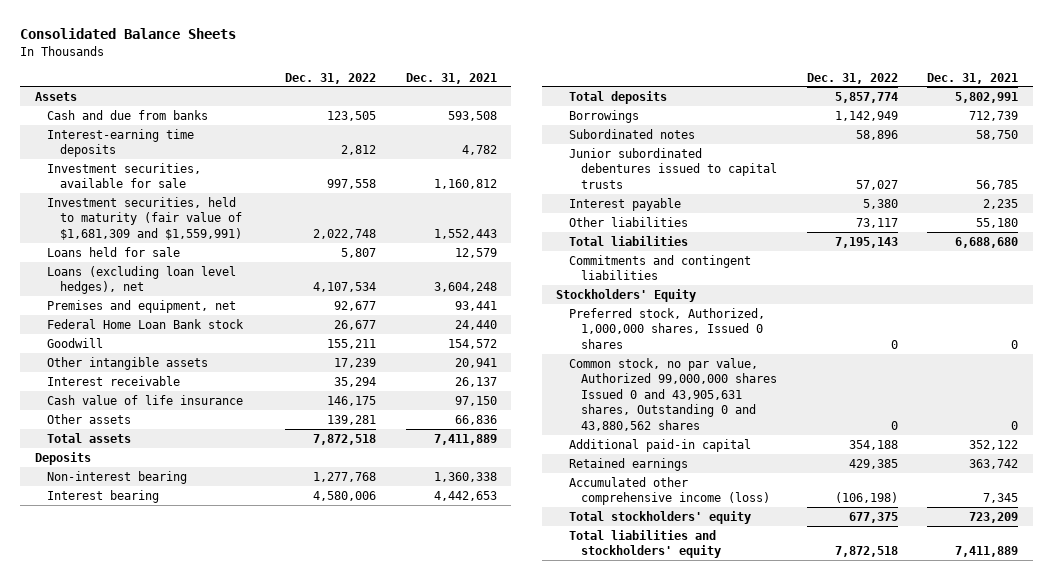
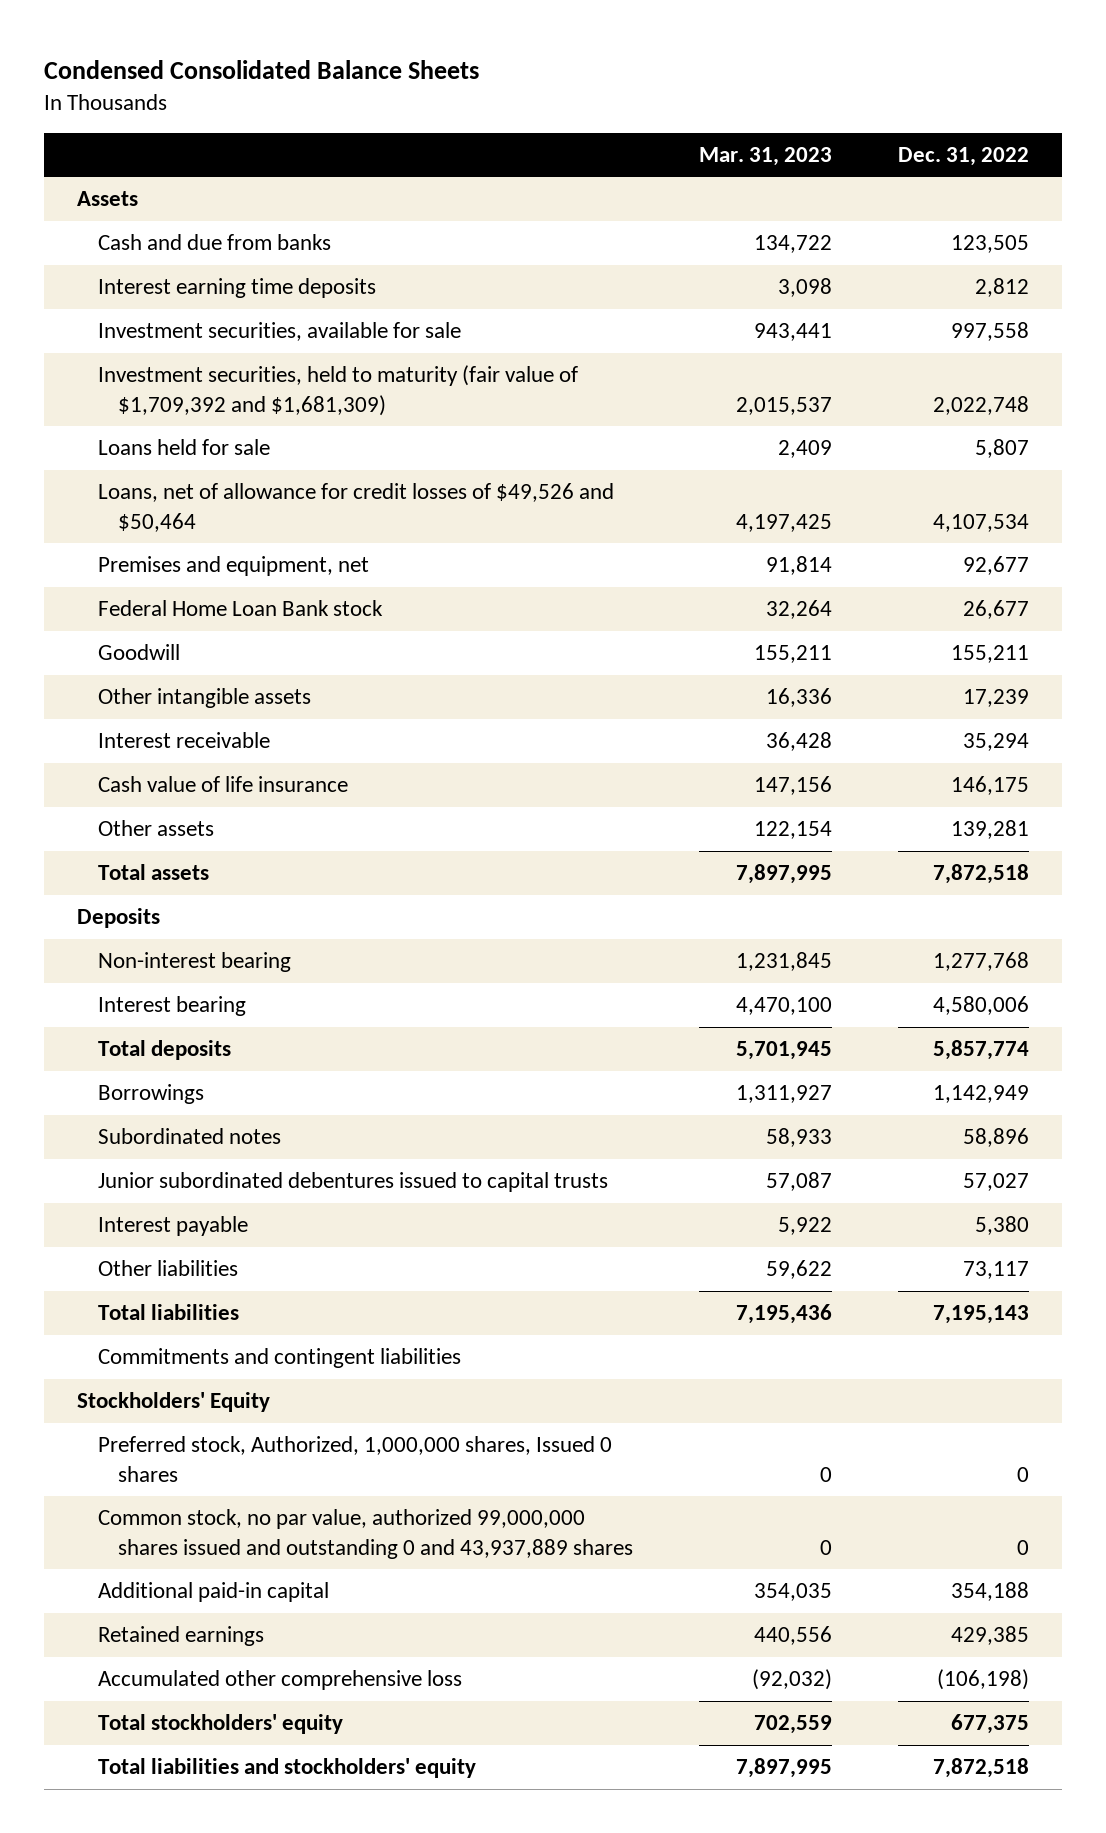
[20,28,237,40] Consolidated Balance Sheets -> [43,60,479,80] Condensed Consolidated Balance Sheets
[405,72,497,84] Dec. 31, 2021 -> none
none -> [699,146,833,166] Mar. 31, 2023
[47,128,195,158] Interest-earning time deposits -> [97,278,376,299] Interest earning time deposits
[47,196,242,240] Investment securities, held to maturity (fair value of $1,681,309 and $1,559,991) -> [97,365,578,416] Investment securities, held to maturity (fair value of $1,709,392 and $1,681,309)
[47,265,237,295] Loans (excluding loan level hedges), net -> [97,483,614,532] Loans, net of allowance for credit losses of $49,526 and $50,464
[568,357,778,431] Common stock, no par value, Authorized 99,000,000 shares Issued 0 and 43,905,631 shares, Outstanding 0 and 43,880,562 shares -> [97,1509,634,1559] Common stock, no par value, authorized 99,000,000 shares issued and outstanding 0 and 43,937,889 shares
[568,476,771,506] Accumulated other comprehensive income (loss) -> [97,1670,462,1691] Accumulated other comprehensive loss

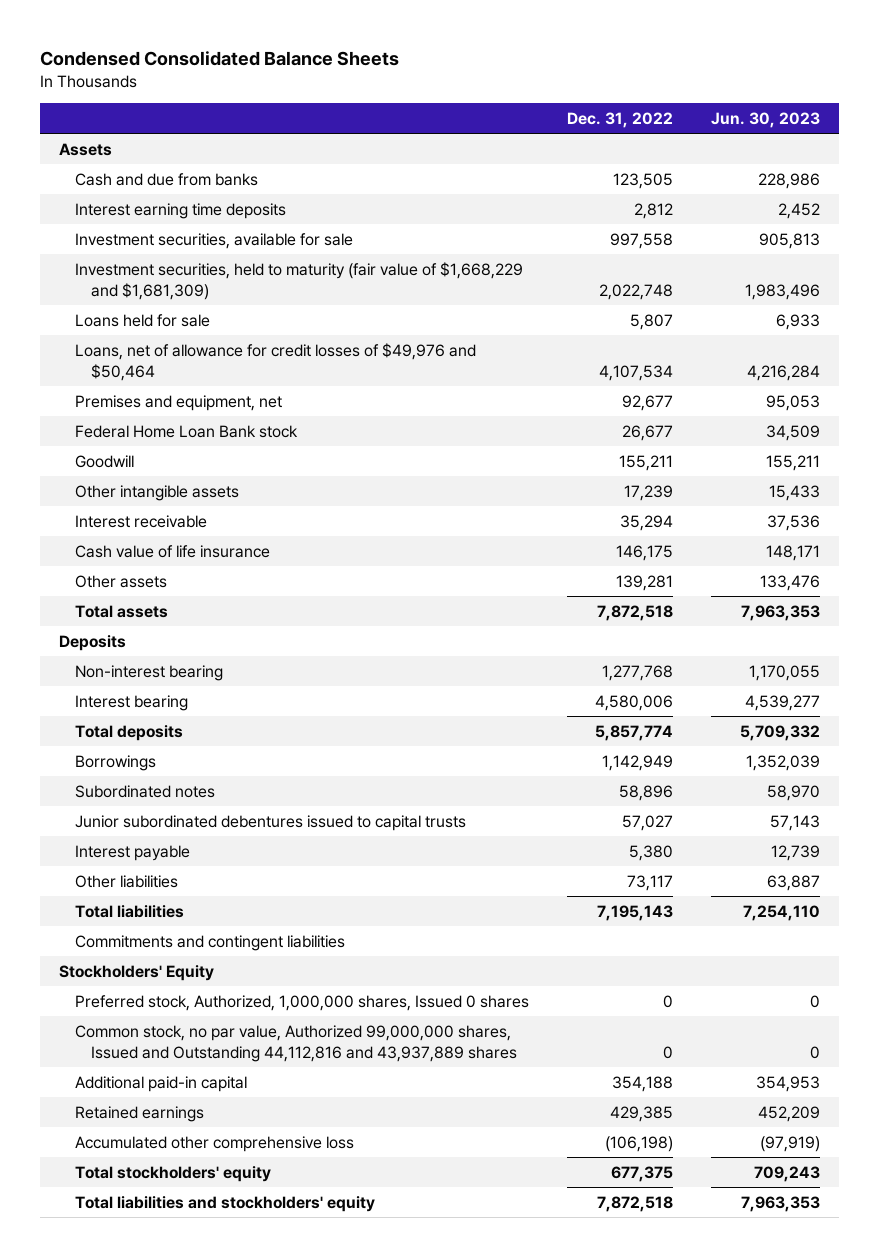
[699,146,833,166] Mar. 31, 2023 -> none
none -> [710,111,820,128] Jun. 30, 2023
[97,365,578,416] Investment securities, held to maturity (fair value of $1,709,392 and $1,681,309) -> [74,261,523,300] Investment securities, held to maturity (fair value of $1,668,229 and $1,681,309)
[97,483,614,532] Loans, net of allowance for credit losses of $49,526 and $50,464 -> [74,342,476,381] Loans, net of allowance for credit losses of $49,976 and $50,464
[97,1509,634,1559] Common stock, no par value, authorized 99,000,000 shares issued and outstanding 0 and 43,937,889 shares -> [74,1024,517,1062] Common stock, no par value, Authorized 99,000,000 shares, Issued and Outstanding 44,112,816 and 43,937,889 shares

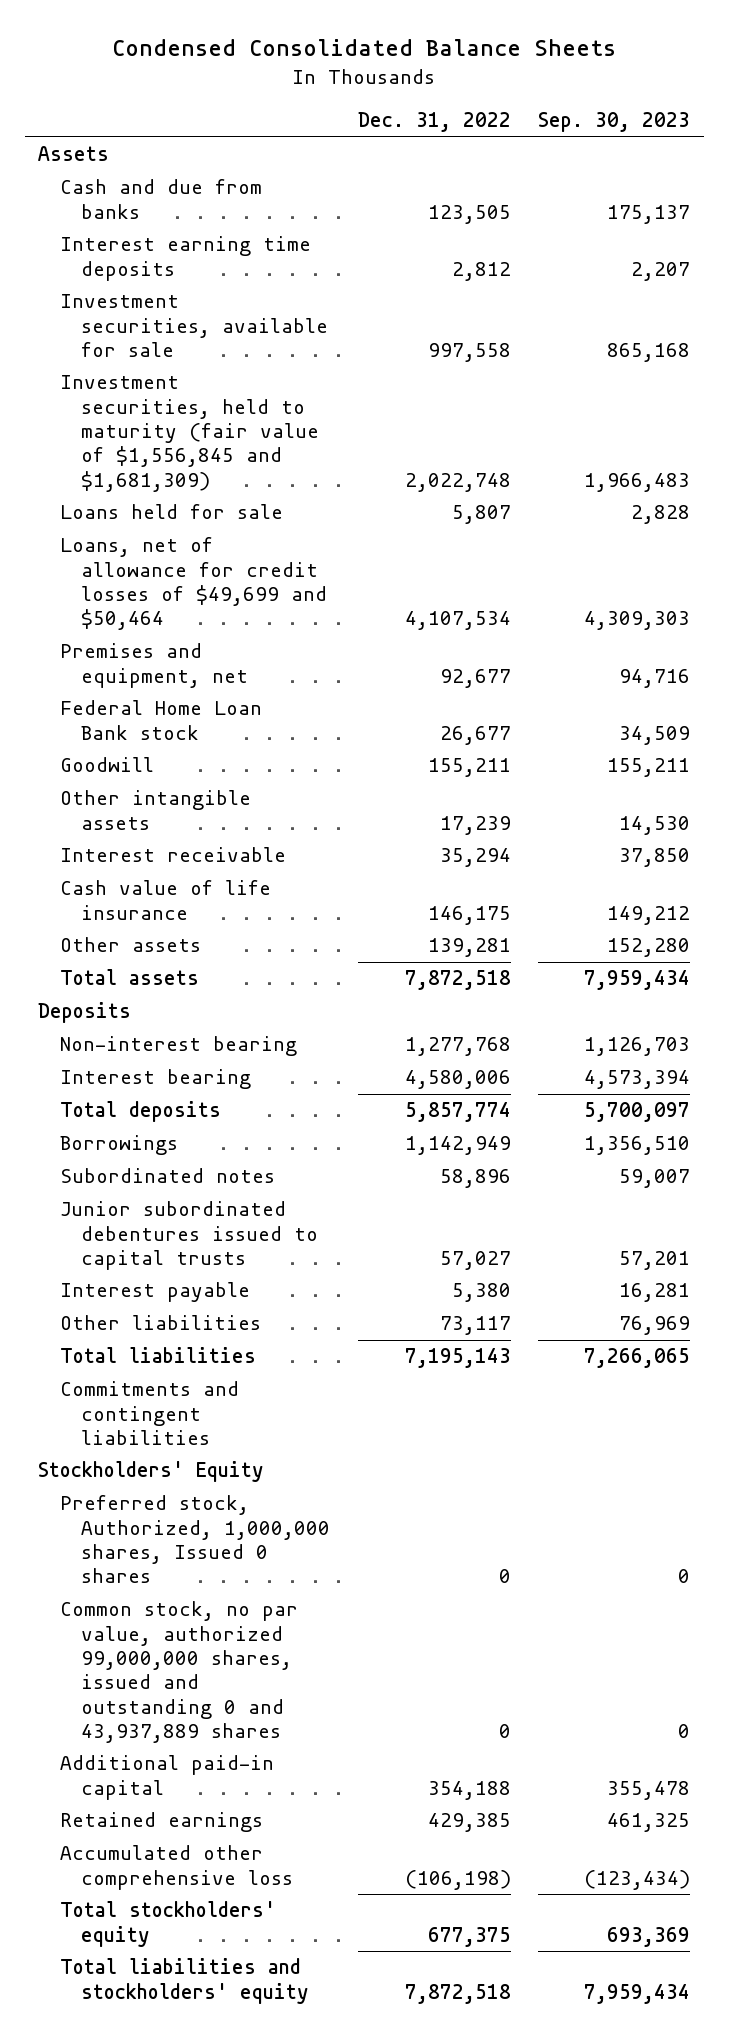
[710,111,820,128] Jun. 30, 2023 -> none
none -> [538,112,691,133] Sep. 30, 2023
[74,261,523,300] Investment securities, held to maturity (fair value of $1,668,229 and $1,681,309) -> [59,375,319,492] Investment securities, held to maturity (fair value of $1,556,845 and $1,681,309)
[74,342,476,381] Loans, net of allowance for credit losses of $49,976 and $50,464 -> [59,537,327,631] Loans, net of allowance for credit losses of $49,699 and $50,464
[74,1024,517,1062] Common stock, no par value, Authorized 99,000,000 shares, Issued and Outstanding 44,112,816 and 43,937,889 shares -> [59,1601,298,1744] Common stock, no par value, authorized 99,000,000 shares, issued and outstanding 0 and 43,937,889 shares

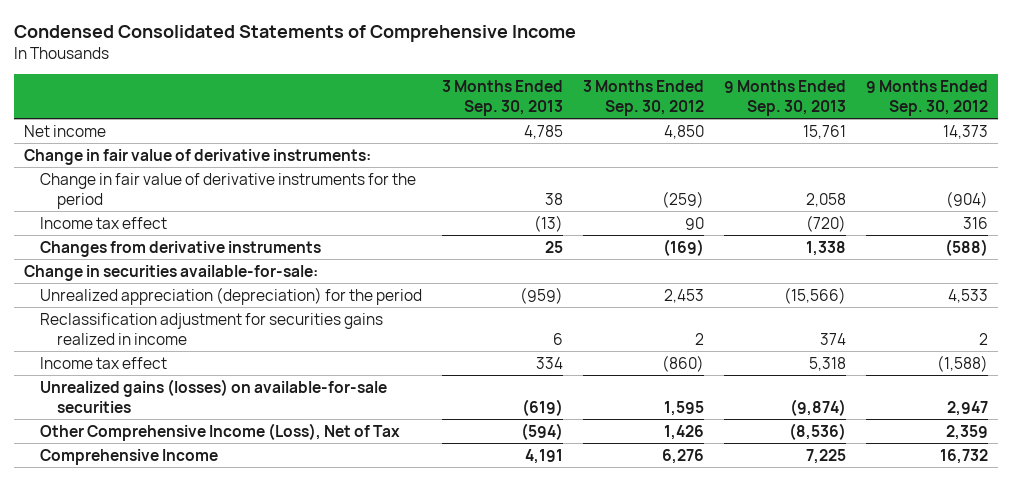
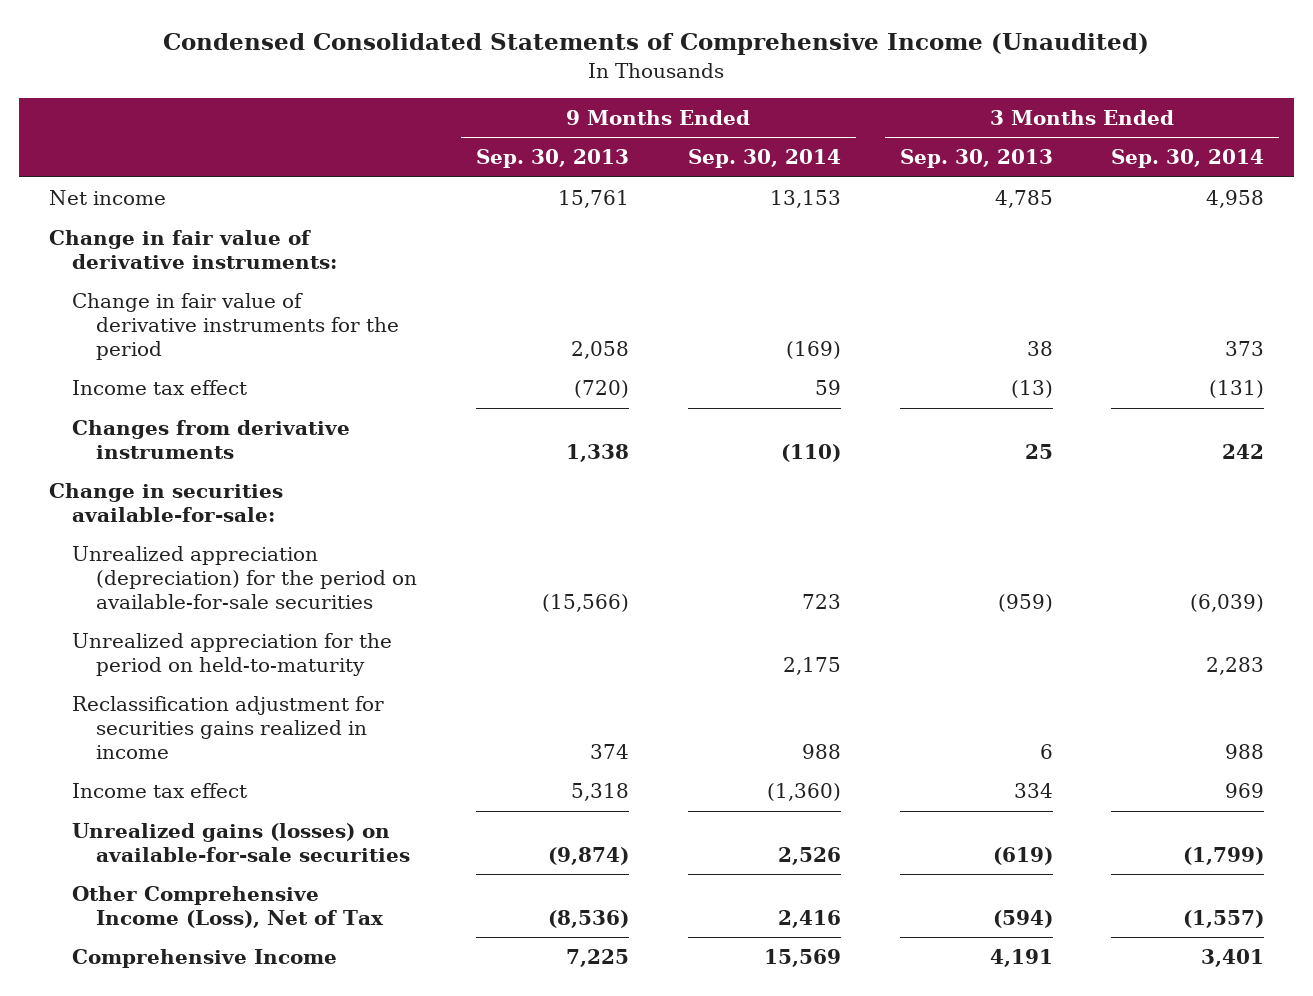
[13,24,576,42] Condensed Consolidated Statements of Comprehensive Income -> [163,33,1150,56] Condensed Consolidated Statements of Comprehensive Income (Unaudited)
[583,80,705,116] 3 Months Ended Sep. 30, 2012 -> none
[866,80,989,116] 9 Months Ended Sep. 30, 2012 -> none
none -> [687,149,841,169] Sep. 30, 2014
none -> [1111,149,1265,169] Sep. 30, 2014
[40,286,423,305] Unrealized appreciation (depreciation) for the period -> [72,546,418,609] Unrealized appreciation (depreciation) for the period on available-for-sale securities
none -> [72,633,393,676] Unrealized appreciation for the period on held-to-maturity

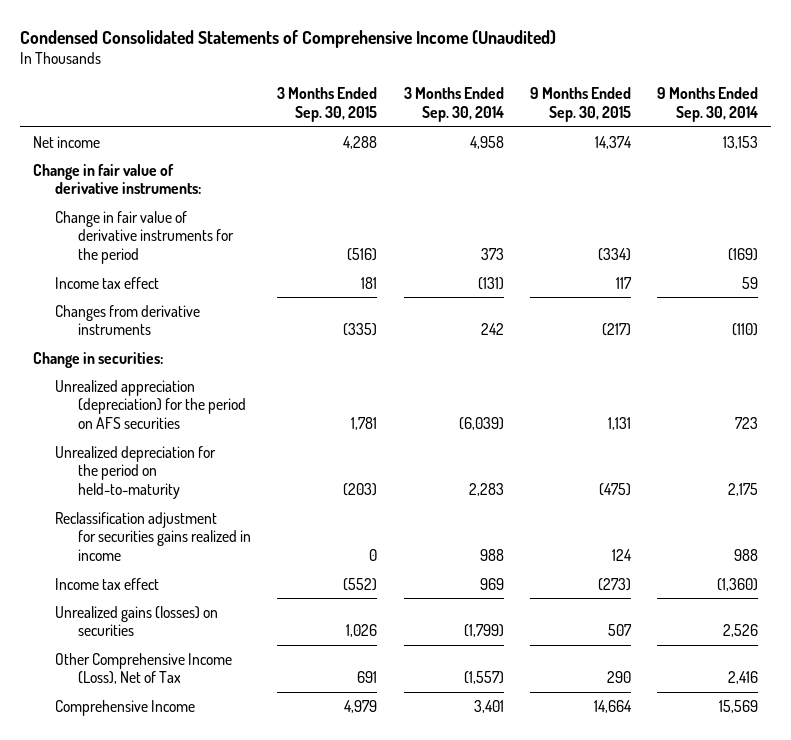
[476,149,630,169] Sep. 30, 2013 -> none
[899,149,1053,169] Sep. 30, 2013 -> none
none -> [277,87,378,122] 3 Months Ended Sep. 30, 2015
none -> [529,87,631,122] 9 Months Ended Sep. 30, 2015
[48,483,283,522] Change in securities available-for-sale: -> [32,351,163,368] Change in securities:
[72,546,418,609] Unrealized appreciation (depreciation) for the period on available-for-sale securities -> [55,379,246,430] Unrealized appreciation (depreciation) for the period on AFS securities
[72,633,393,676] Unrealized appreciation for the period on held-to-maturity -> [55,445,217,500] Unrealized depreciation for the period on held-to-maturity
[72,823,411,862] Unrealized gains (losses) on available-for-sale securities -> [55,605,219,637] Unrealized gains (losses) on securities

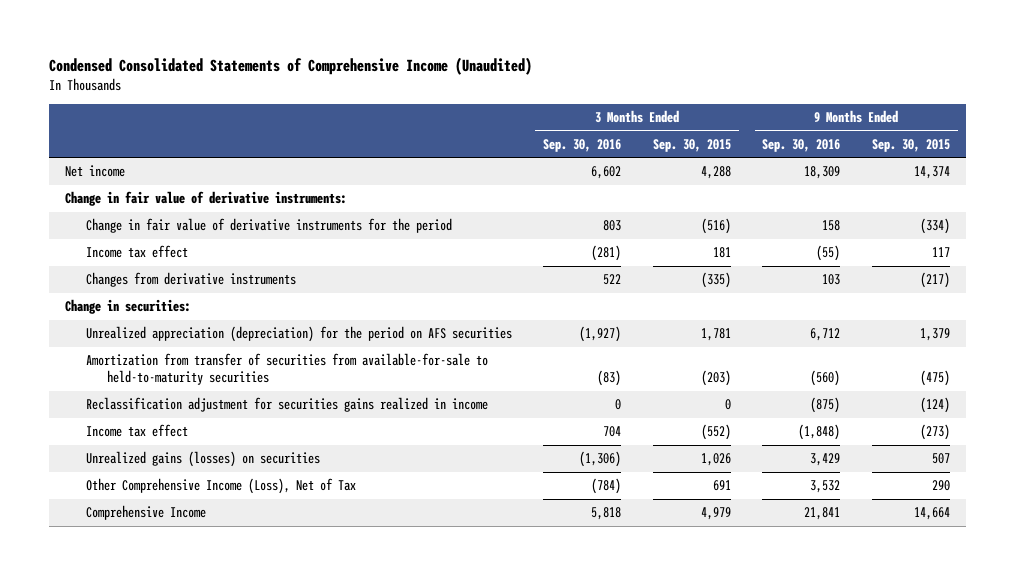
[403,87,504,122] 3 Months Ended Sep. 30, 2014 -> none
[657,87,759,122] 9 Months Ended Sep. 30, 2014 -> none
none -> [543,138,622,152] Sep. 30, 2016
none -> [762,138,841,152] Sep. 30, 2016
[607,417,631,431] 1,131 -> [920,328,951,342] 1,379
[55,445,217,500] Unrealized depreciation for the period on held-to-maturity -> [85,353,488,386] Amortization from transfer of securities from available-for-sale to held-to-maturity securities
[611,549,632,562] 124 -> [920,397,951,414] (124)

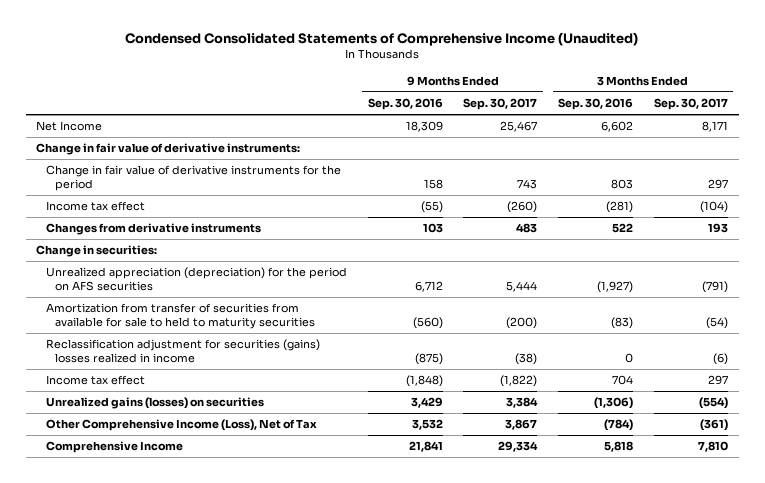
[652,138,731,152] Sep. 30, 2015 -> none
[872,138,951,152] Sep. 30, 2015 -> none
none -> [463,97,538,110] Sep. 30, 2017
none -> [654,97,729,110] Sep. 30, 2017
[64,165,125,178] Net income -> [36,121,103,132] Net Income
[85,353,488,386] Amortization from transfer of securities from available-for-sale to held-to-maturity securities -> [45,303,316,329] Amortization from transfer of securities from available for sale to held to maturity securities
[85,397,488,413] Reclassification adjustment for securities gains realized in income -> [45,339,320,363] Reclassification adjustment for securities (gains) losses realized in income

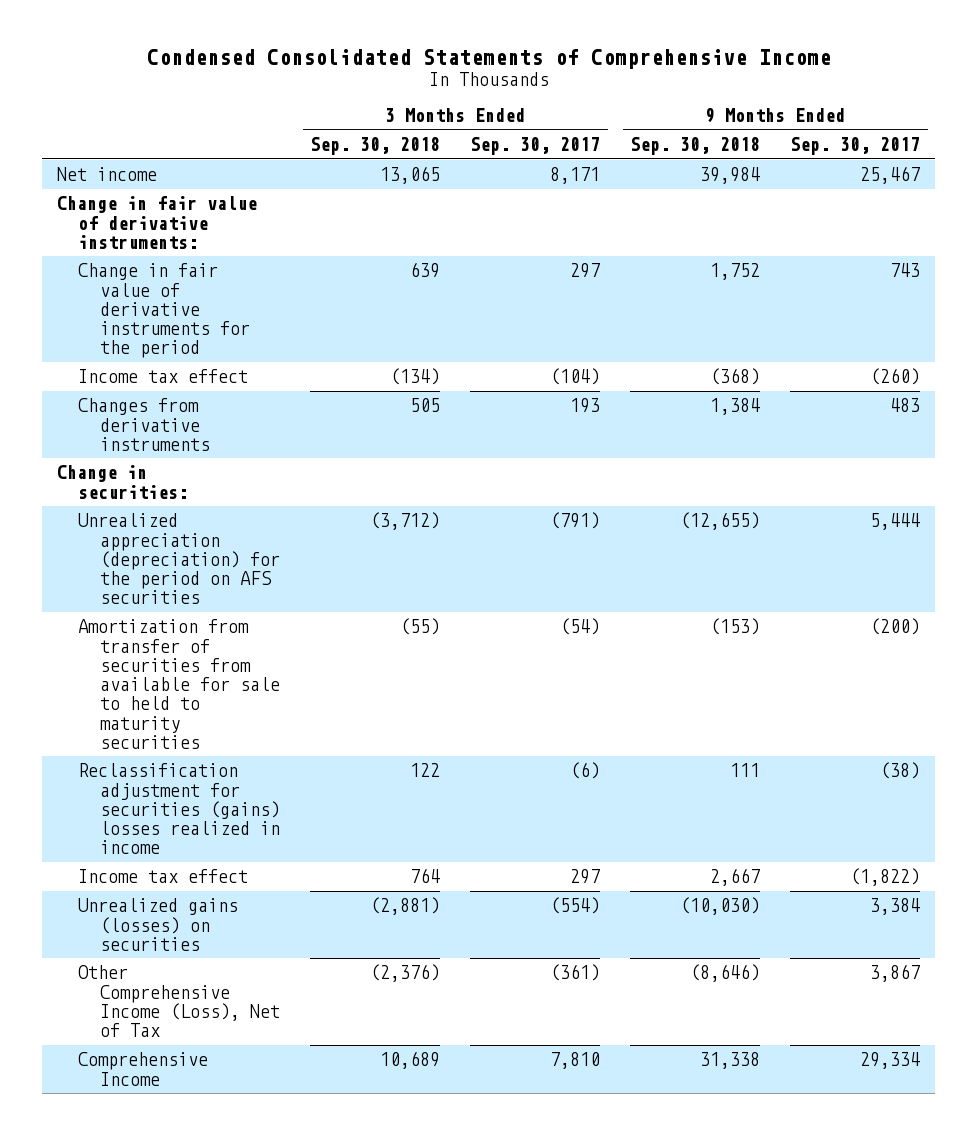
[125,32,639,47] Condensed Consolidated Statements of Comprehensive Income (Unaudited) -> [146,49,831,70] Condensed Consolidated Statements of Comprehensive Income
[367,97,443,110] Sep. 30, 2016 -> none
[558,97,634,110] Sep. 30, 2016 -> none
none -> [310,137,441,156] Sep. 30, 2018
none -> [630,137,761,156] Sep. 30, 2018
[36,121,103,132] Net Income -> [56,167,157,182] Net income

